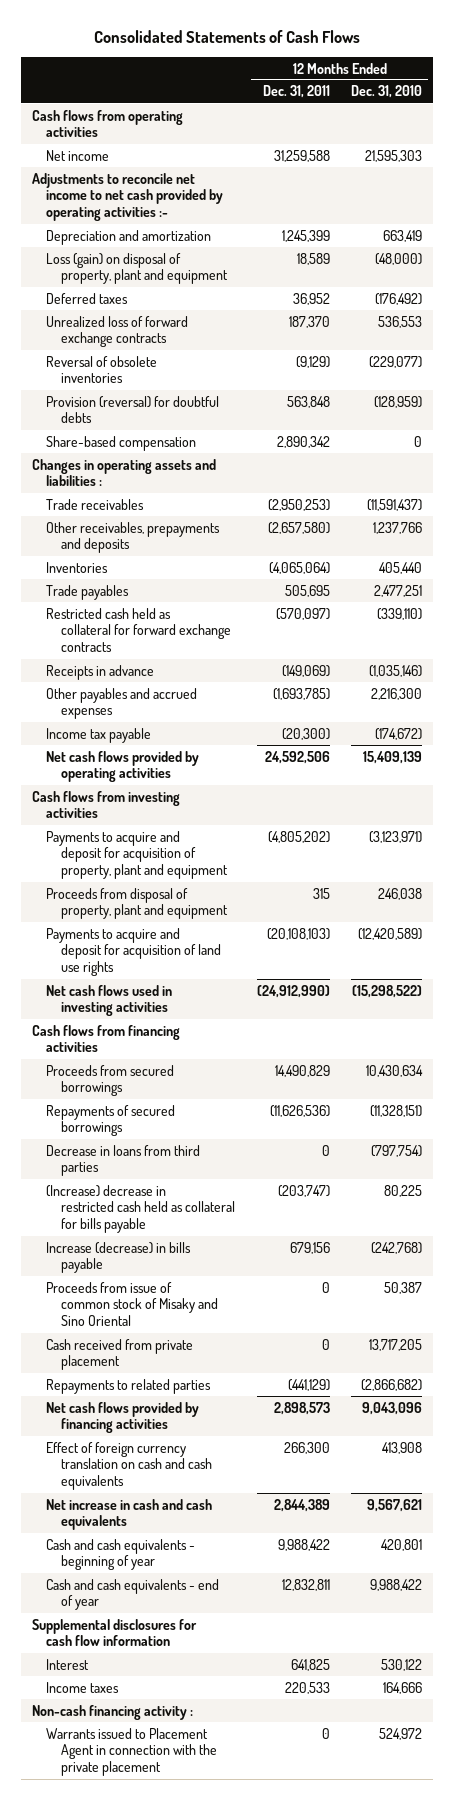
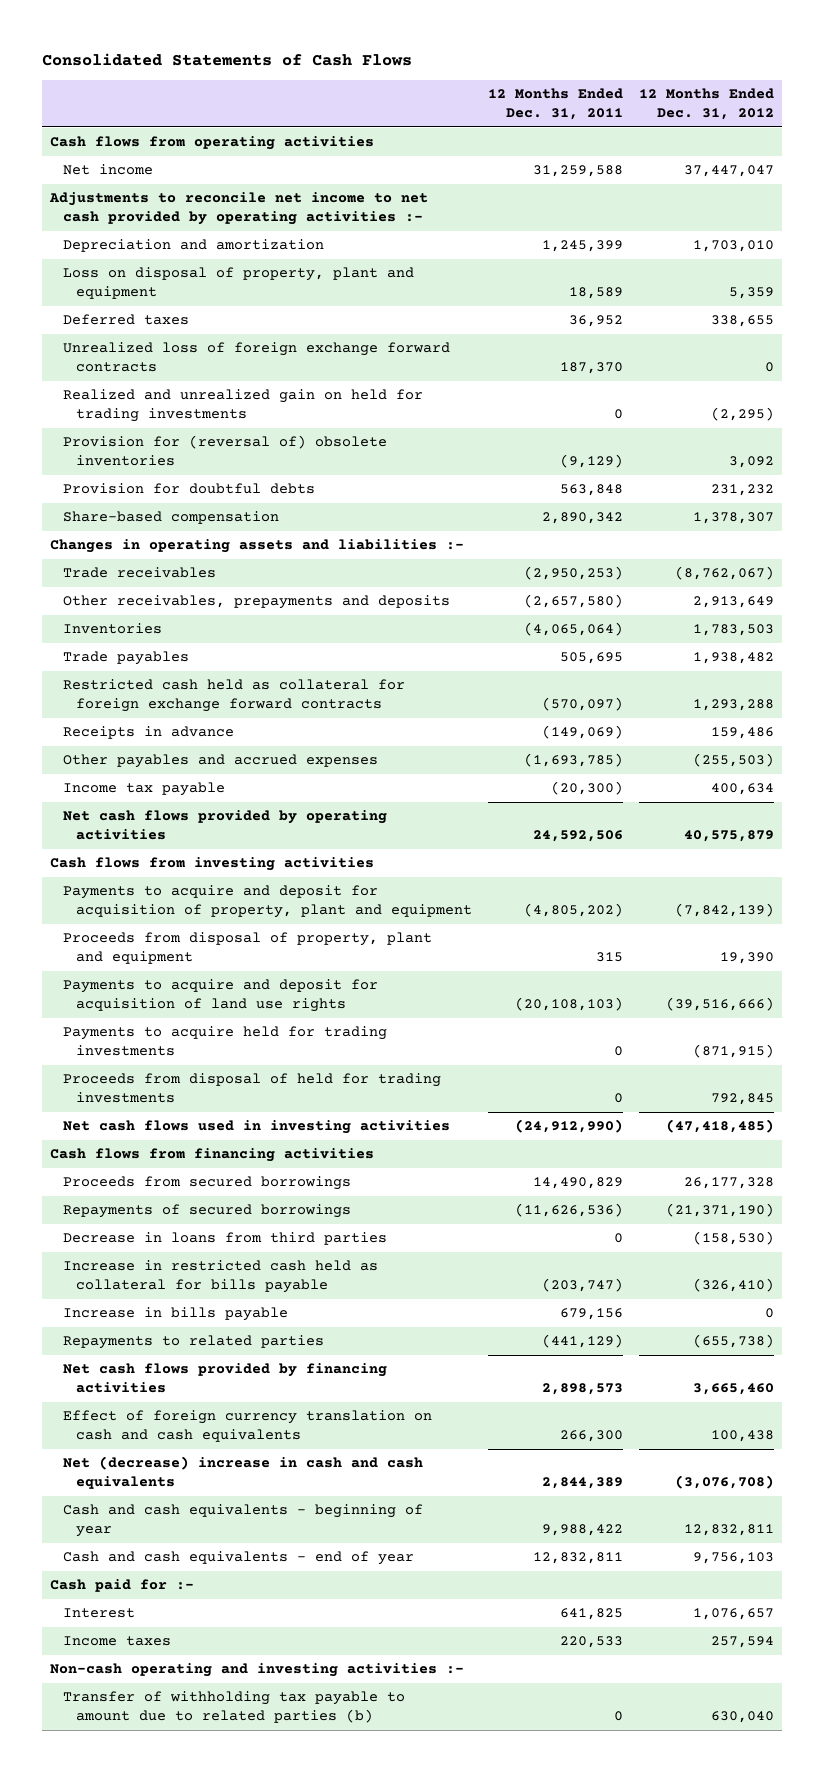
[351,85,423,99] Dec. 31, 2010 -> none
none -> [639,87,775,120] 12 Months Ended Dec. 31, 2012
[46,252,229,285] Loss (gain) on disposal of property, plant and equipment -> [63,267,415,300] Loss on disposal of property, plant and equipment
[46,315,189,348] Unrealized loss of forward exchange contracts -> [63,342,451,373] Unrealized loss of foreign exchange forward contracts
none -> [63,389,424,423] Realized and unrealized gain on held for trading investments
[46,355,158,384] Reversal of obsolete inventories -> [63,435,388,467] Provision for (reversal of) obsolete inventories
[46,395,220,424] Provision (reversal) for doubtful debts -> [63,483,316,495] Provision for doubtful debts
[31,458,216,487] Changes in operating assets and liabilities : -> [49,539,464,554] Changes in operating assets and liabilities :-
[46,607,232,653] Restricted cash held as collateral for forward exchange contracts -> [63,679,406,713] Restricted cash held as collateral for foreign exchange forward contracts
none -> [63,1026,388,1057] Payments to acquire held for trading investments
none -> [63,1073,442,1104] Proceeds from disposal of held for trading investments
[46,1281,219,1327] Proceeds from issue of common stock of Misaky and Sino Oriental -> none
[46,1338,194,1371] Cash received from private placement -> none
[46,1184,236,1234] (Increase) decrease in restricted cash held as collateral for bills payable -> [63,1260,379,1294] Increase in restricted cash held as collateral for bills payable
[46,1241,192,1274] Increase (decrease) in bills payable -> [63,1307,289,1322] Increase in bills payable
[46,1498,213,1531] Net increase in cash and cash equivalents -> [63,1456,424,1490] Net (decrease) increase in cash and cash equivalents
[31,1618,197,1647] Supplemental disclosures for cash flow information -> none
none -> [49,1579,194,1593] Cash paid for :-
[46,1727,218,1777] Warrants issued to Placement Agent in connection with the private placement -> none
[31,1704,193,1720] Non-cash financing activity : -> [49,1663,464,1678] Non-cash operating and investing activities :-
none -> [63,1691,406,1724] Transfer of withholding tax payable to amount due to related parties (b)

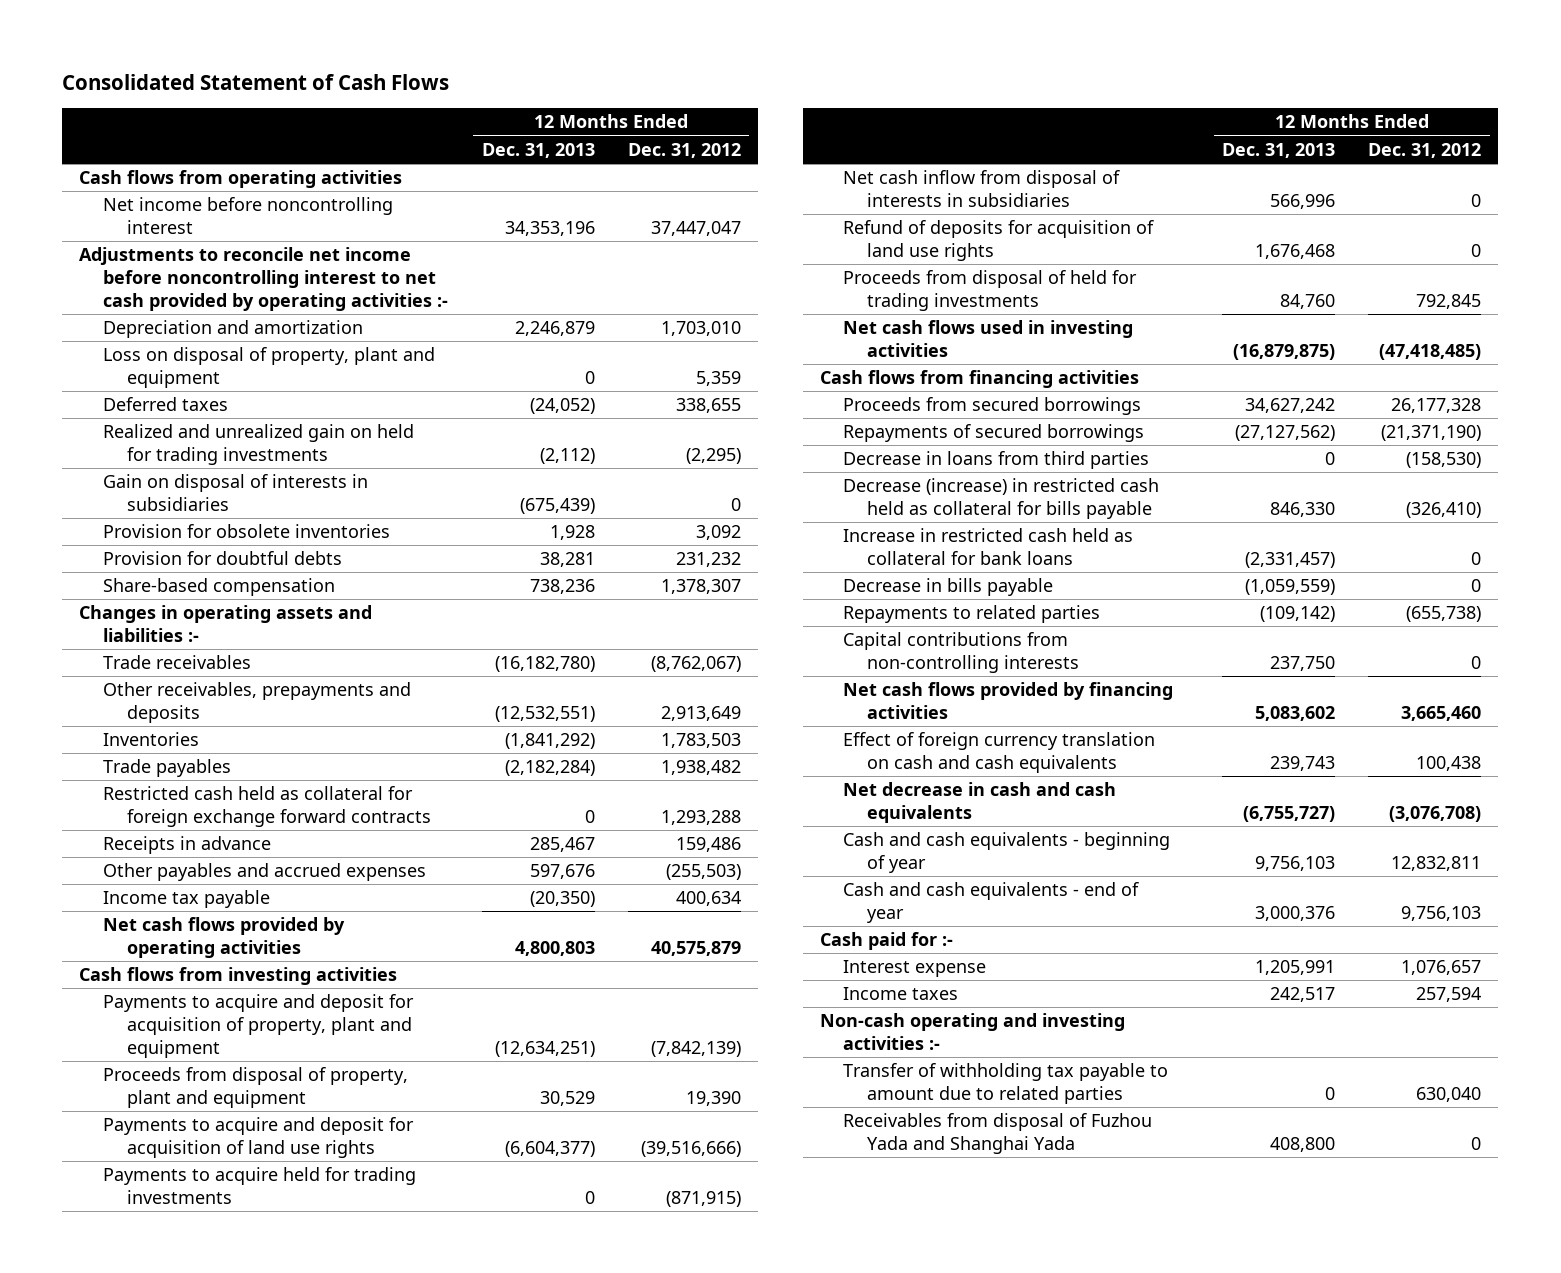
[41,52,412,66] Consolidated Statements of Cash Flows -> [62,74,450,91] Consolidated Statement of Cash Flows
[488,87,624,120] 12 Months Ended Dec. 31, 2011 -> none
none -> [481,142,595,158] Dec. 31, 2013
[63,164,154,176] Net income -> [102,197,393,235] Net income before noncontrolling interest
[48,192,428,226] Adjustments to reconcile net income to net cash provided by operating activities :- -> [79,247,448,312] Adjustments to reconcile net income before noncontrolling interest to net cash provided by operating activities :-
[63,342,451,373] Unrealized loss of foreign exchange forward contracts -> none
none -> [102,474,368,512] Gain on disposal of interests in subsidiaries
[63,435,388,467] Provision for (reversal of) obsolete inventories -> [102,524,390,539] Provision for obsolete inventories
none -> [843,170,1121,208] Net cash inflow from disposal of interests in subsidiaries
none -> [843,220,1155,262] Refund of deposits for acquisition of land use rights
[63,1260,379,1294] Increase in restricted cash held as collateral for bills payable -> [843,478,1160,520] Decrease (increase) in restricted cash held as collateral for bills payable
none -> [843,528,1134,566] Increase in restricted cash held as collateral for bank loans
[63,1307,289,1322] Increase in bills payable -> [843,578,1054,597] Decrease in bills payable
none -> [843,632,1080,674] Capital contributions from non-controlling interests
[63,1456,424,1490] Net (decrease) increase in cash and cash equivalents -> [843,782,1117,824] Net decrease in cash and cash equivalents
[63,1608,136,1619] Interest -> [843,960,987,978] Interest expense
[63,1691,406,1724] Transfer of withholding tax payable to amount due to related parties (b) -> [843,1063,1169,1105] Transfer of withholding tax payable to amount due to related parties
none -> [843,1113,1153,1155] Receivables from disposal of Fuzhou Yada and Shanghai Yada

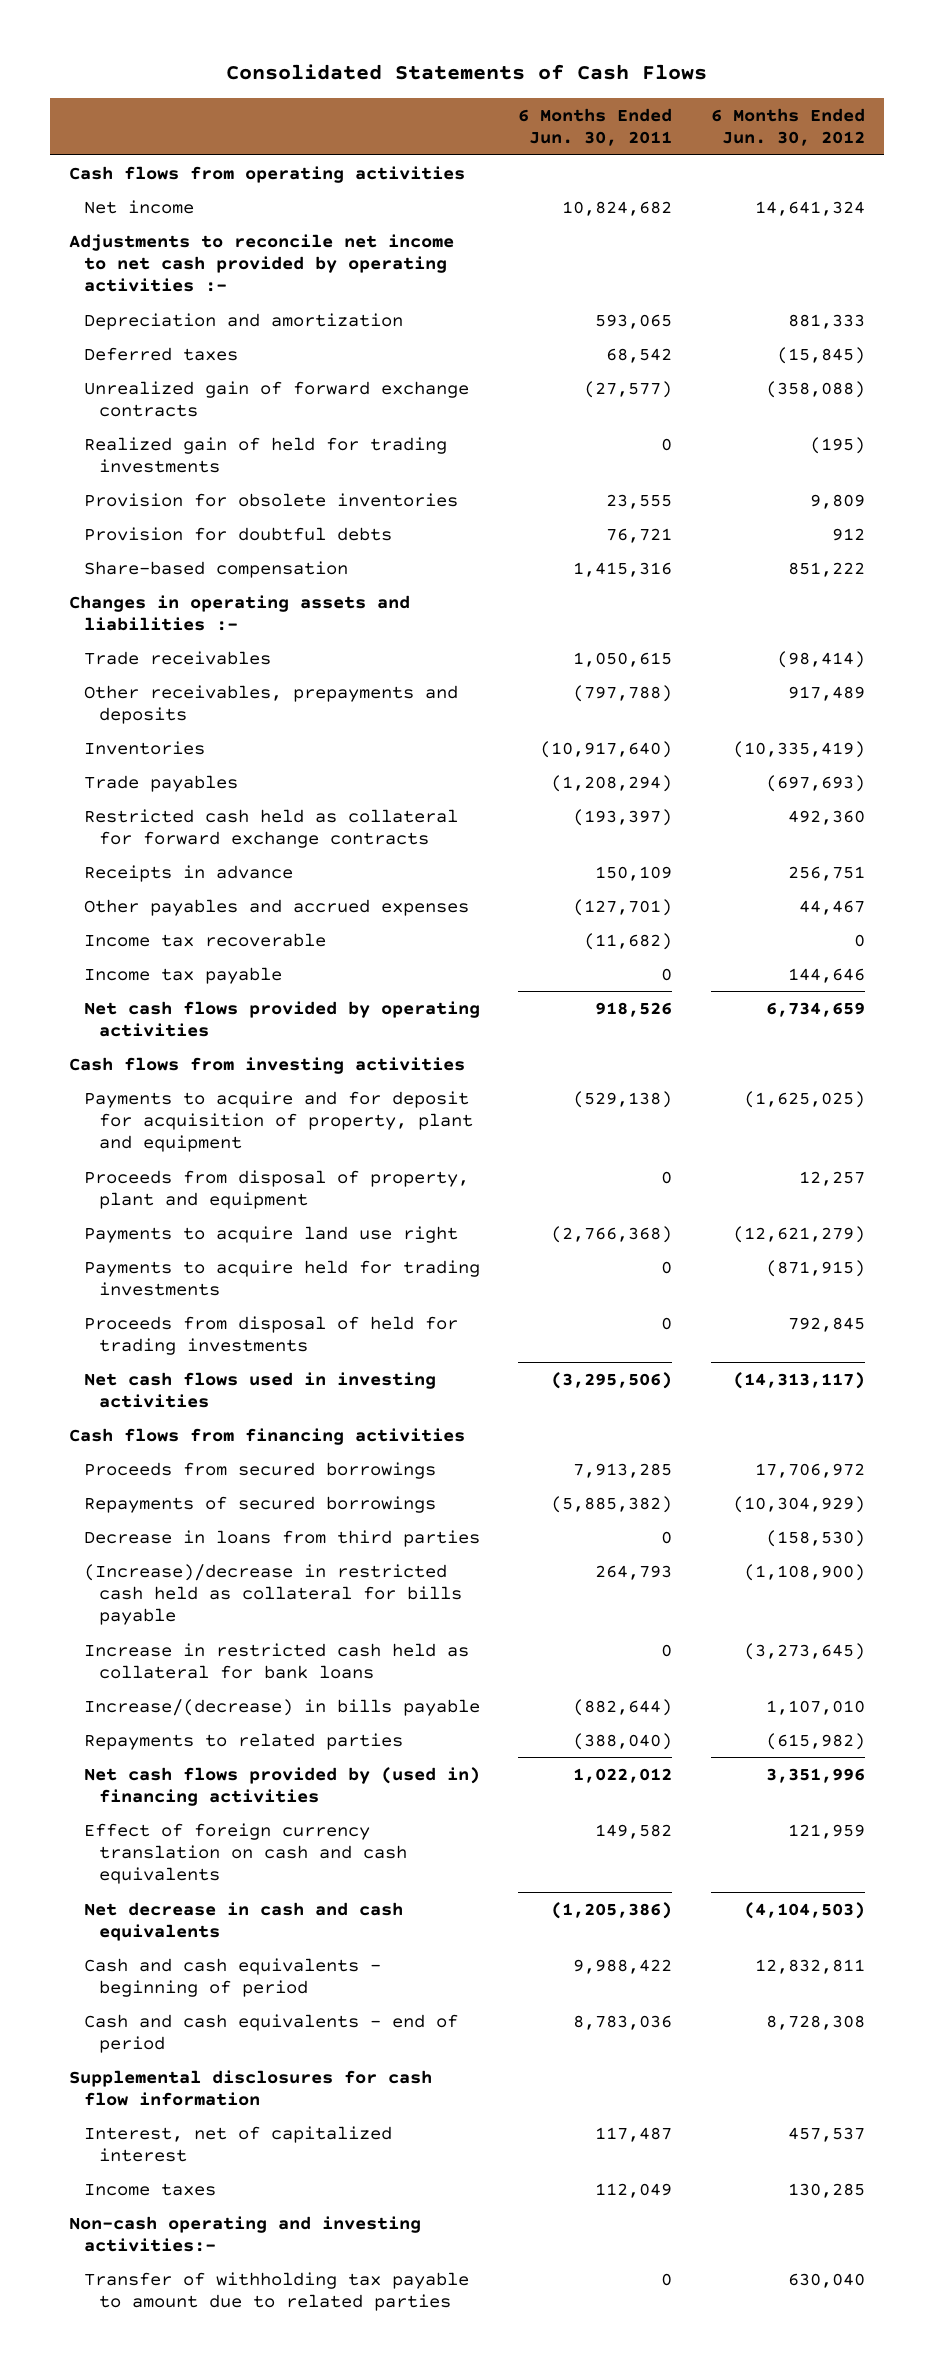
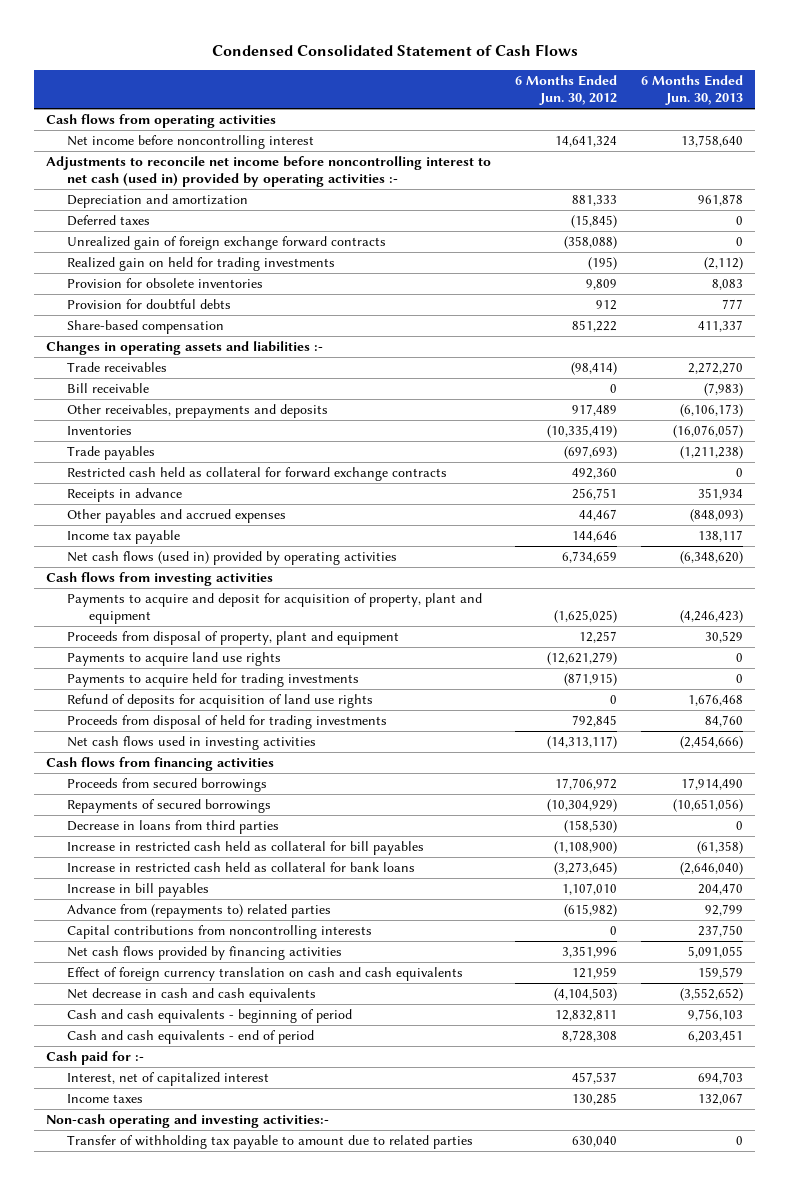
[226,64,708,81] Consolidated Statements of Cash Flows -> [211,43,578,56] Condensed Consolidated Statement of Cash Flows
[518,108,673,147] 6 Months Ended Jun. 30, 2011 -> none
none -> [641,74,744,106] 6 Months Ended Jun. 30, 2013
[83,199,194,214] Net income -> [67,135,315,150] Net income before noncontrolling interest
[69,233,455,293] Adjustments to reconcile net income to net cash provided by operating activities :- -> [45,156,491,188] Adjustments to reconcile net income before noncontrolling interest to net cash (used in) provided by operating activities :-
[83,380,469,417] Unrealized gain of forward exchange contracts -> [67,236,387,251] Unrealized gain of foreign exchange forward contracts
[83,436,447,473] Realized gain of held for trading investments -> [67,257,336,272] Realized gain on held for trading investments
none -> [67,383,150,394] Bill receivable
[83,932,326,947] Income tax recoverable -> none
[83,1000,480,1037] Net cash flows provided by operating activities -> [67,551,398,566] Net cash flows (used in) provided by operating activities
[83,1090,473,1153] Payments to acquire and for deposit for acquisition of property, plant and equipment -> [67,593,483,625] Payments to acquire and deposit for acquisition of property, plant and equipment
[83,1225,458,1243] Payments to acquire land use right -> [67,652,282,667] Payments to acquire land use rights
none -> [67,694,374,709] Refund of deposits for acquisition of land use rights
[83,1563,462,1626] (Increase)/decrease in restricted cash held as collateral for bills payable -> [67,841,425,856] Increase in restricted cash held as collateral for bill payables
[83,1698,480,1716] Increase/(decrease) in bills payable -> [67,883,210,898] Increase in bill payables
[83,1732,403,1750] Repayments to related parties -> [67,904,332,919] Advance from (repayments to) related parties
none -> [67,925,373,940] Capital contributions from noncontrolling interests
[83,1766,480,1806] Net cash flows provided by (used in) financing activities -> [67,946,343,961] Net cash flows provided by financing activities
[69,2069,433,2106] Supplemental disclosures for cash flow information -> none
none -> [45,1051,144,1066] Cash paid for :-

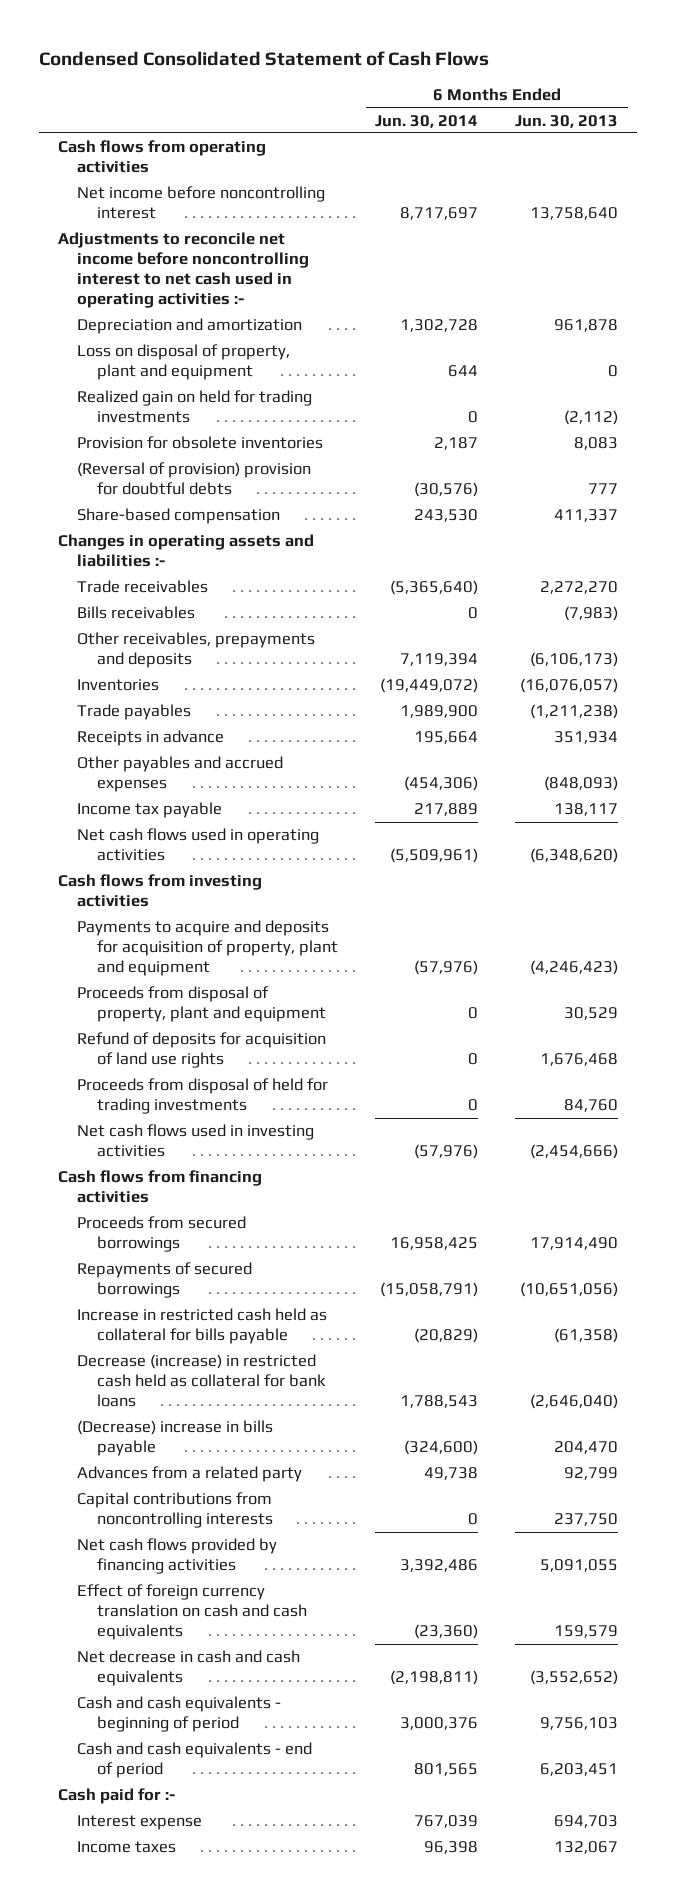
[515,74,618,106] 6 Months Ended Jun. 30, 2012 -> none
none -> [375,114,479,128] Jun. 30, 2014
[45,156,491,188] Adjustments to reconcile net income before noncontrolling interest to net cash (used in) provided by operating activities :- -> [57,232,310,309] Adjustments to reconcile net income before noncontrolling interest to net cash used in operating activities :-
[67,215,151,227] Deferred taxes -> none
[67,236,387,251] Unrealized gain of foreign exchange forward contracts -> none
none -> [77,344,291,381] Loss on disposal of property, plant and equipment
[67,299,232,310] Provision for doubtful debts -> [77,462,312,496] (Reversal of provision) provision for doubtful debts
[67,383,150,394] Bill receivable -> [77,606,196,620] Bills receivables
[67,467,448,482] Restricted cash held as collateral for forward exchange contracts -> none
[67,551,398,566] Net cash flows (used in) provided by operating activities -> [77,828,320,862] Net cash flows used in operating activities
[67,593,483,625] Payments to acquire and deposit for acquisition of property, plant and equipment -> [77,920,338,977] Payments to acquire and deposits for acquisition of property, plant and equipment
[67,652,282,667] Payments to acquire land use rights -> none
[67,673,360,688] Payments to acquire held for trading investments -> none
[67,820,280,835] Decrease in loans from third parties -> none
[67,841,425,856] Increase in restricted cash held as collateral for bill payables -> [77,1308,328,1345] Increase in restricted cash held as collateral for bills payable
[67,862,416,873] Increase in restricted cash held as collateral for bank loans -> [77,1354,326,1408] Decrease (increase) in restricted cash held as collateral for bank loans
[67,883,210,898] Increase in bill payables -> [77,1420,274,1457] (Decrease) increase in bills payable
[67,904,332,919] Advance from (repayments to) related parties -> [77,1466,303,1483] Advances from a related party
[67,1072,270,1087] Interest, net of capitalized interest -> [77,1815,203,1831] Interest expense
[45,1114,329,1129] Non-cash operating and investing activities:- -> none
[67,1135,474,1150] Transfer of withholding tax payable to amount due to related parties -> none

